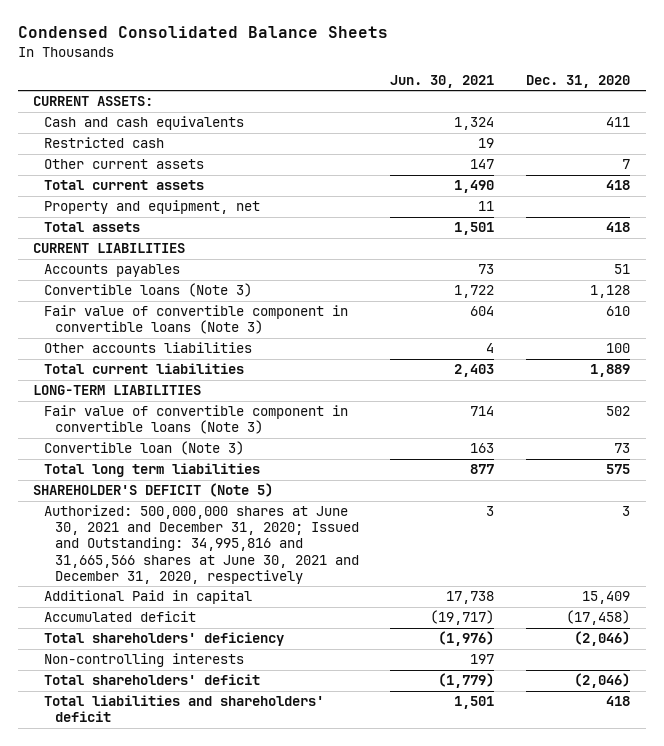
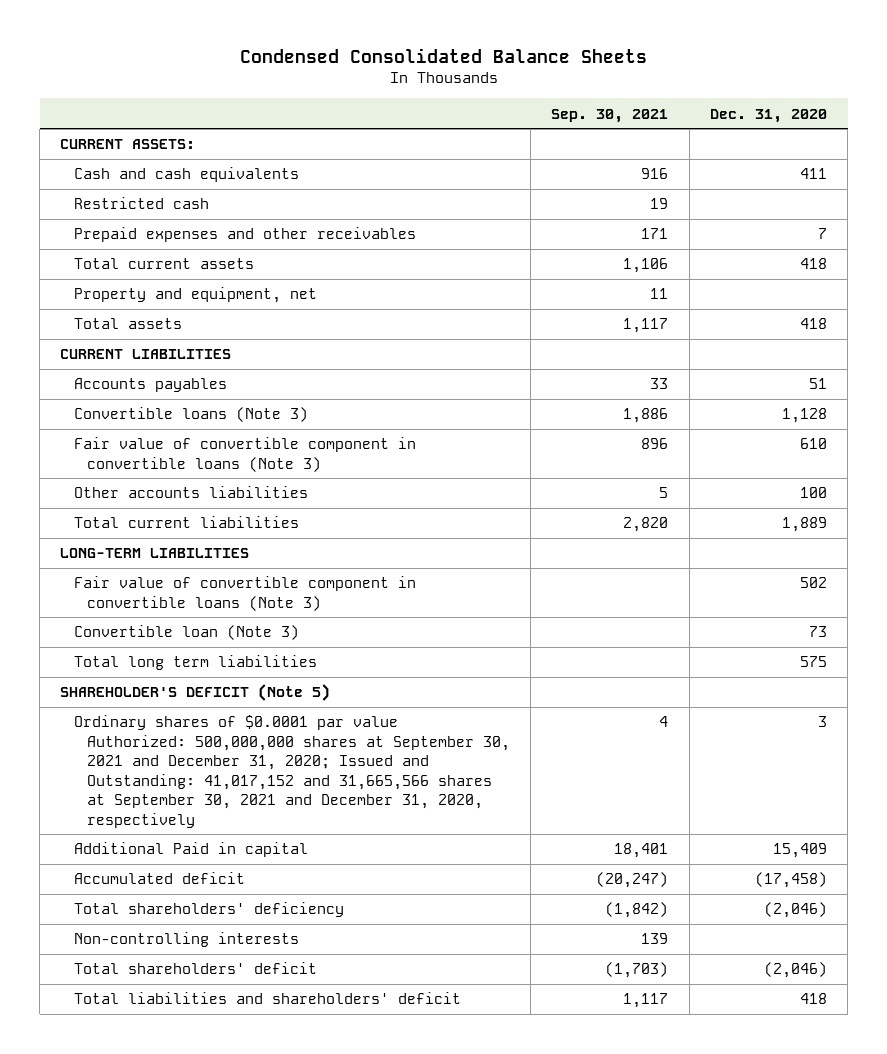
[390,75,495,89] Jun. 30, 2021 -> none
none -> [551,108,669,123] Sep. 30, 2021
[44,159,205,170] Other current assets -> [73,227,416,243] Prepaid expenses and other receivables
[44,505,359,584] Authorized: 500,000,000 shares at June 30, 2021 and December 31, 2020; Issued and Outstanding: 34,995,816 and 31,665,566 shares at June 30, 2021 and December 31, 2020, respectively -> [73,715,510,828] Ordinary shares of $0.0001 par value Authorized: 500,000,000 shares at September 30, 2021 and December 31, 2020; Issued and Outstanding: 41,017,152 and 31,665,566 shares at September 30, 2021 and December 31, 2020, respectively

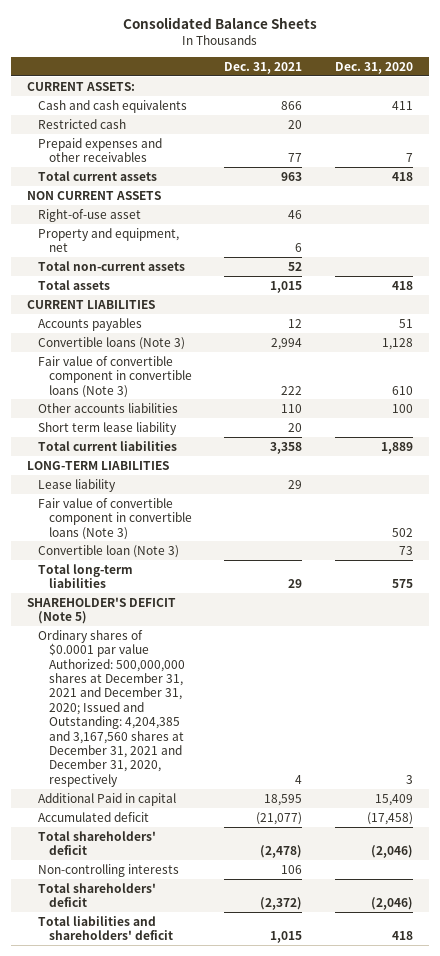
[239,47,647,63] Condensed Consolidated Balance Sheets -> [123,17,318,30] Consolidated Balance Sheets
[551,108,669,123] Sep. 30, 2021 -> none
none -> [224,62,303,75] Dec. 31, 2021
none -> [27,190,162,200] NON CURRENT ASSETS
none -> [37,208,141,222] Right-of-use asset
none -> [37,260,185,271] Total non-current assets
none -> [37,421,177,435] Short term lease liability
none -> [37,478,116,492] Lease liability
[73,655,317,671] Total long term liabilities -> [37,563,133,589] Total long-term liabilities
[73,715,510,828] Ordinary shares of $0.0001 par value Authorized: 500,000,000 shares at September 30, 2021 and December 31, 2020; Issued and Outstanding: 41,017,152 and 31,665,566 shares at September 30, 2021 and December 31, 2020, respectively -> [37,629,185,787] Ordinary shares of $0.0001 par value Authorized: 500,000,000 shares at December 31, 2021 and December 31, 2020; Issued and Outstanding: 4,204,385 and 3,167,560 shares at December 31, 2021 and December 31, 2020, respectively
[73,902,344,918] Total shareholders' deficiency -> [37,830,156,856] Total shareholders' deficit

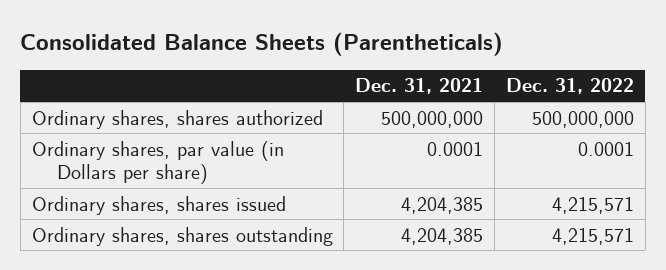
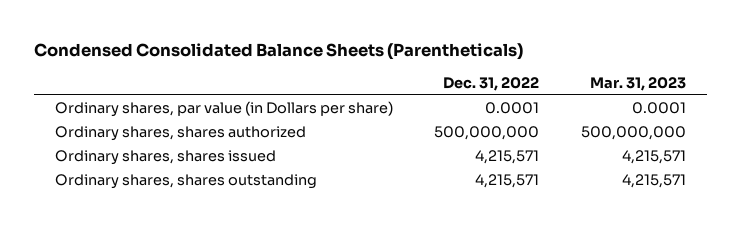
[20,32,504,57] Consolidated Balance Sheets (Parentheticals) -> [34,43,524,61] Condensed Consolidated Balance Sheets (Parentheticals)
[355,78,484,95] Dec. 31, 2021 -> none
none -> [589,77,686,92] Mar. 31, 2023
[31,109,323,129] Ordinary shares, shares authorized -> [54,126,306,142] Ordinary shares, shares authorized

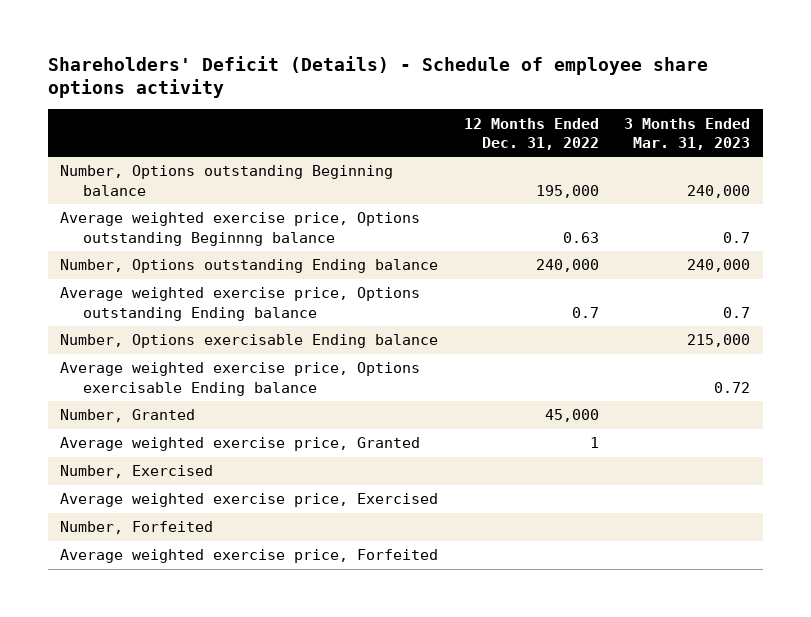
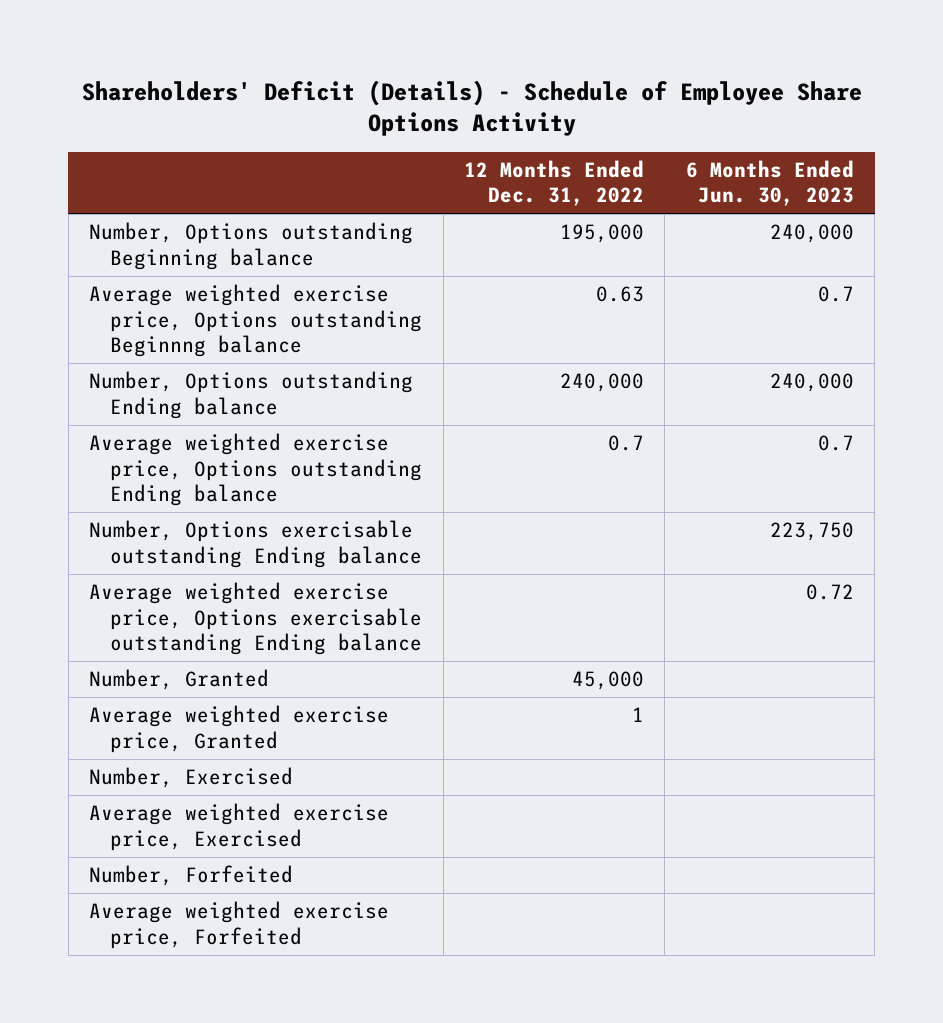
[47,55,708,99] Shareholders' Deficit (Details) - Schedule of employee share options activity -> [81,79,862,137] Shareholders' Deficit (Details) - Schedule of Employee Share Options Activity
[624,117,751,150] 3 Months Ended Mar. 31, 2023 -> none
none -> [685,159,854,207] 6 Months Ended Jun. 30, 2023
[60,334,439,349] Number, Options exercisable Ending balance -> [89,520,423,568] Number, Options exercisable outstanding Ending balance
[60,362,421,396] Average weighted exercise price, Options exercisable Ending balance -> [89,582,423,656] Average weighted exercise price, Options exercisable outstanding Ending balance

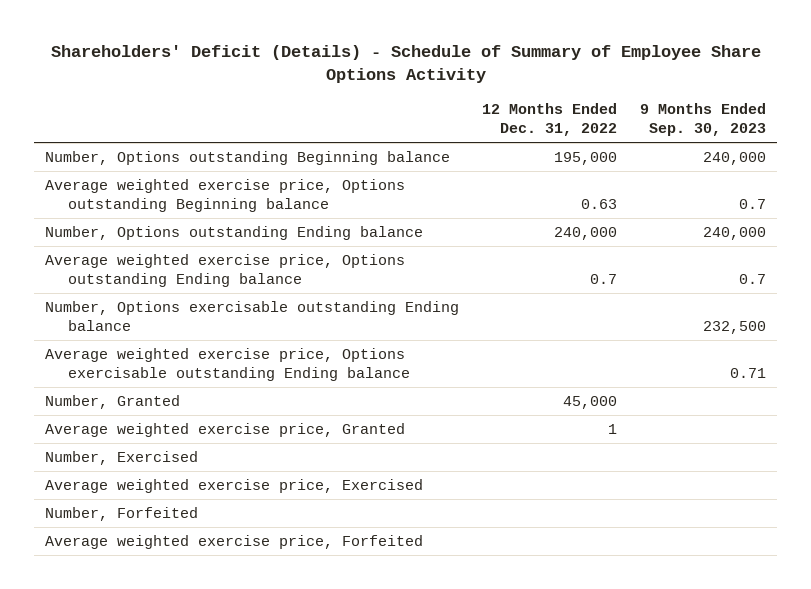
[81,79,862,137] Shareholders' Deficit (Details) - Schedule of Employee Share Options Activity -> [50,45,761,84] Shareholders' Deficit (Details) - Schedule of Summary of Employee Share Options Activity
[685,159,854,207] 6 Months Ended Jun. 30, 2023 -> none
none -> [640,103,767,137] 9 Months Ended Sep. 30, 2023
[89,284,423,358] Average weighted exercise price, Options outstanding Beginnng balance -> [45,178,406,213] Average weighted exercise price, Options outstanding Beginning balance

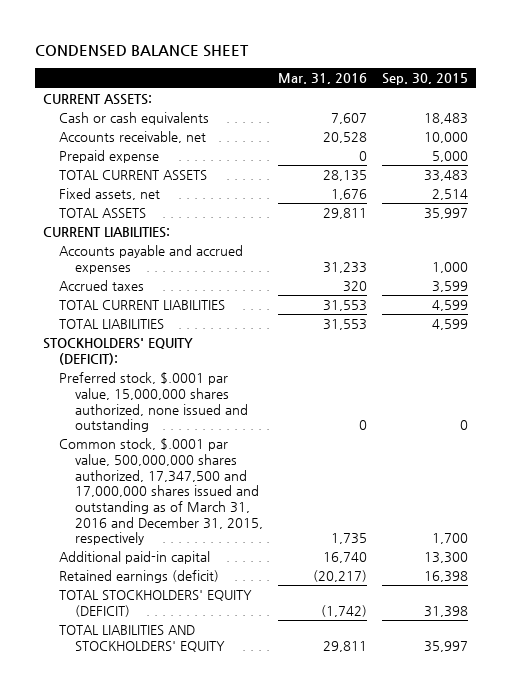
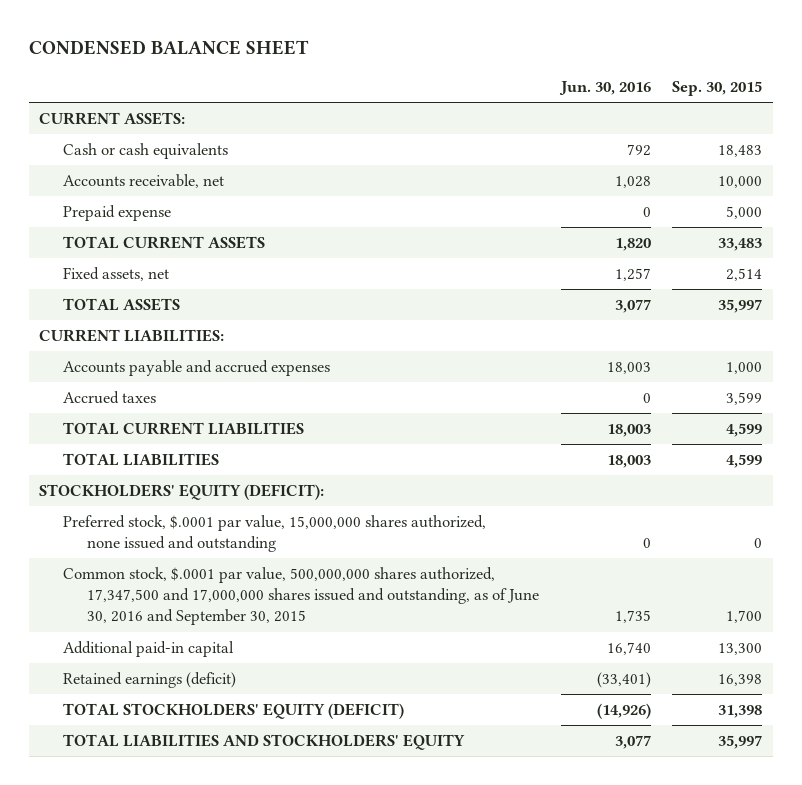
[278,73,368,85] Mar. 31, 2016 -> none
none -> [558,80,651,95] Jun. 30, 2016
[58,438,263,546] Common stock, $.0001 par value, 500,000,000 shares authorized, 17,347,500 and 17,000,000 shares issued and outstanding as of March 31, 2016 and December 31, 2015, respectively -> [63,566,540,626] Common stock, $.0001 par value, 500,000,000 shares authorized, 17,347,500 and 17,000,000 shares issued and outstanding, as of June 30, 2016 and September 30, 2015

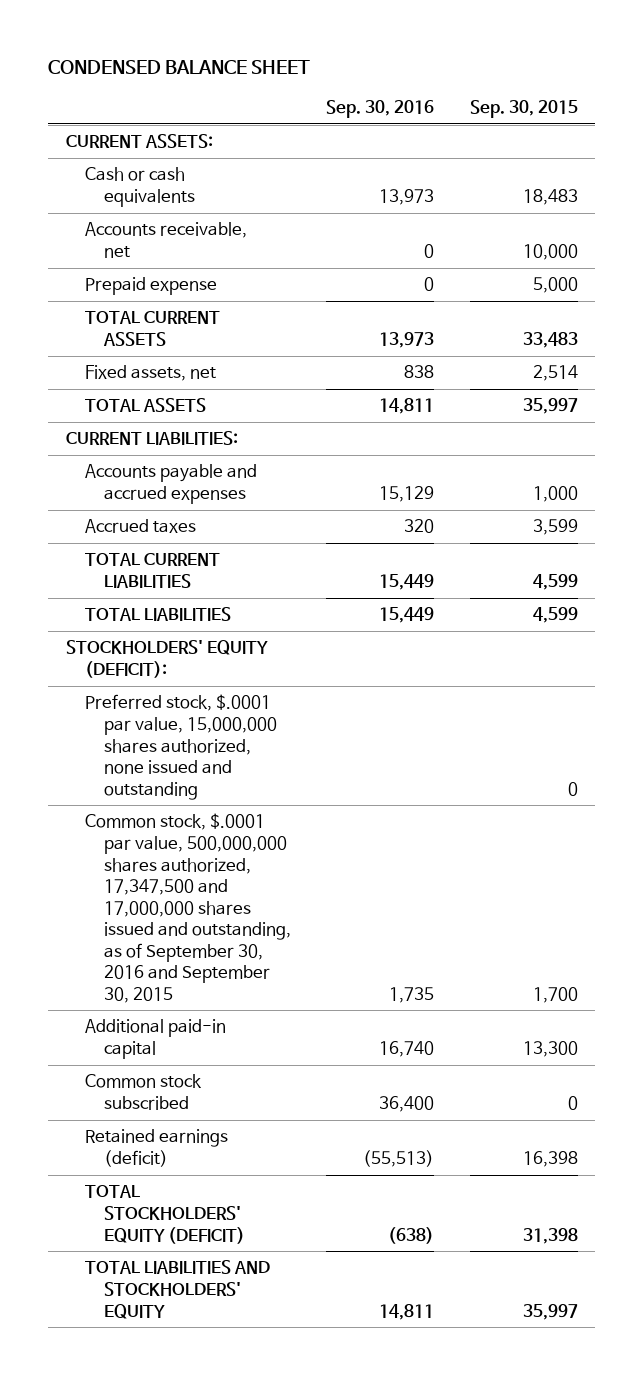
[558,80,651,95] Jun. 30, 2016 -> none
none -> [326,100,435,119] Sep. 30, 2016
[63,566,540,626] Common stock, $.0001 par value, 500,000,000 shares authorized, 17,347,500 and 17,000,000 shares issued and outstanding, as of June 30, 2016 and September 30, 2015 -> [84,813,291,1003] Common stock, $.0001 par value, 500,000,000 shares authorized, 17,347,500 and 17,000,000 shares issued and outstanding, as of September 30, 2016 and September 30, 2015
none -> [84,1074,202,1110] Common stock subscribed

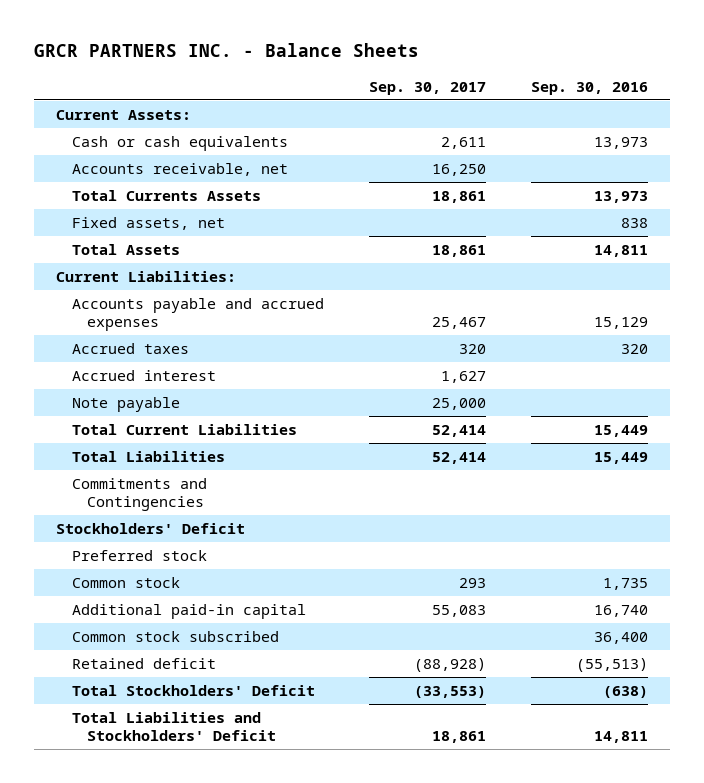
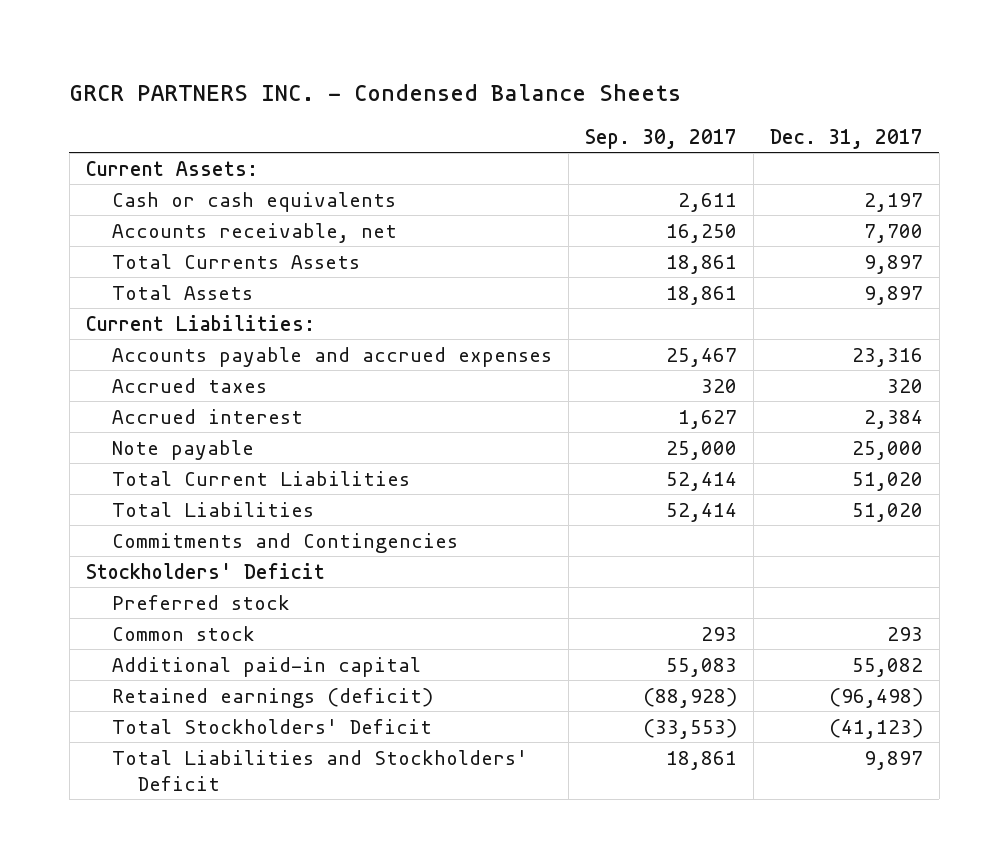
[33,43,419,58] GRCR PARTNERS INC. - Balance Sheets -> [69,83,682,101] GRCR PARTNERS INC. - Condensed Balance Sheets
[530,81,648,95] Sep. 30, 2016 -> none
none -> [769,128,923,149] Dec. 31, 2017
[71,217,225,231] Fixed assets, net -> none
[71,631,279,643] Common stock subscribed -> none
[71,658,216,670] Retained deficit -> [111,687,433,708] Retained earnings (deficit)

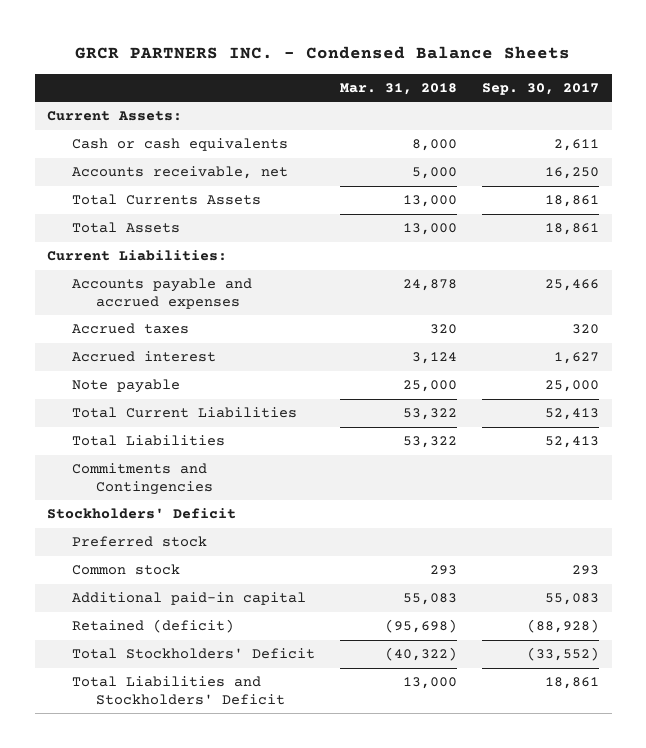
[769,128,923,149] Dec. 31, 2017 -> none
none -> [339,82,457,95] Mar. 31, 2018
[665,347,737,367] 25,467 -> [545,279,600,292] 25,466
[665,471,737,491] 52,414 -> [545,408,600,421] 52,413
[665,502,737,522] 52,414 -> [545,436,600,449] 52,413
[111,687,433,708] Retained earnings (deficit) -> [71,619,234,634] Retained (deficit)
[642,718,737,739] (33,553) -> [527,647,600,662] (33,552)

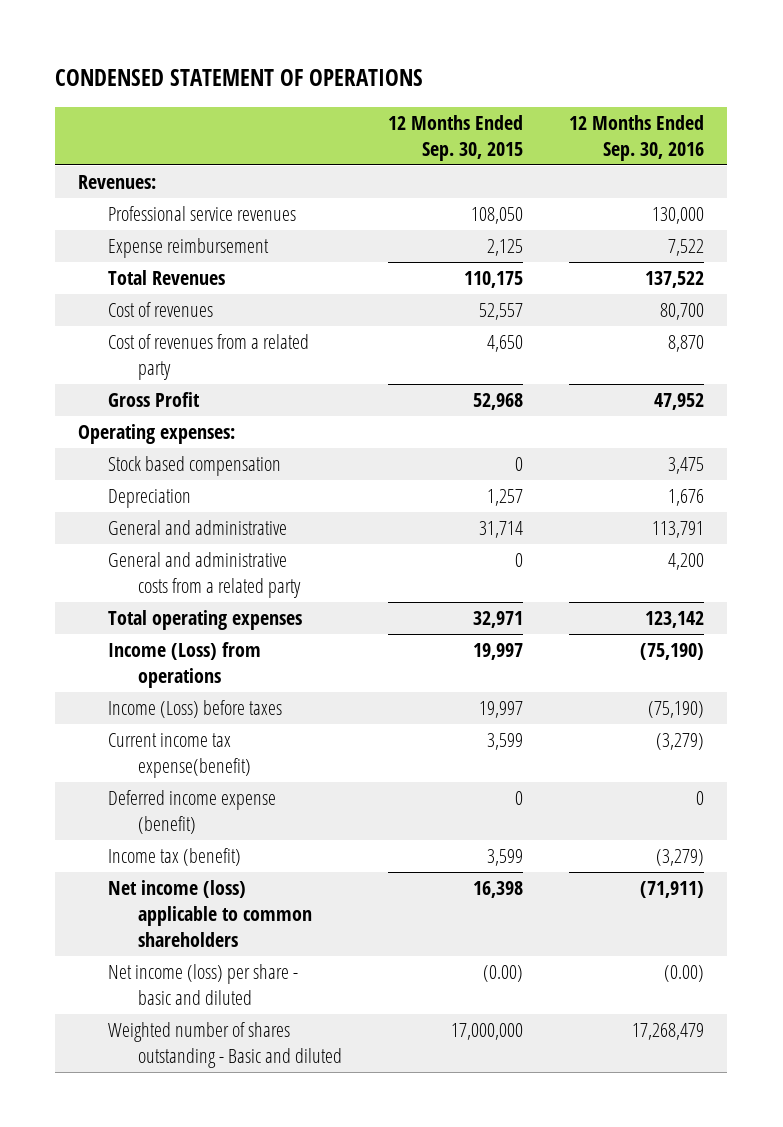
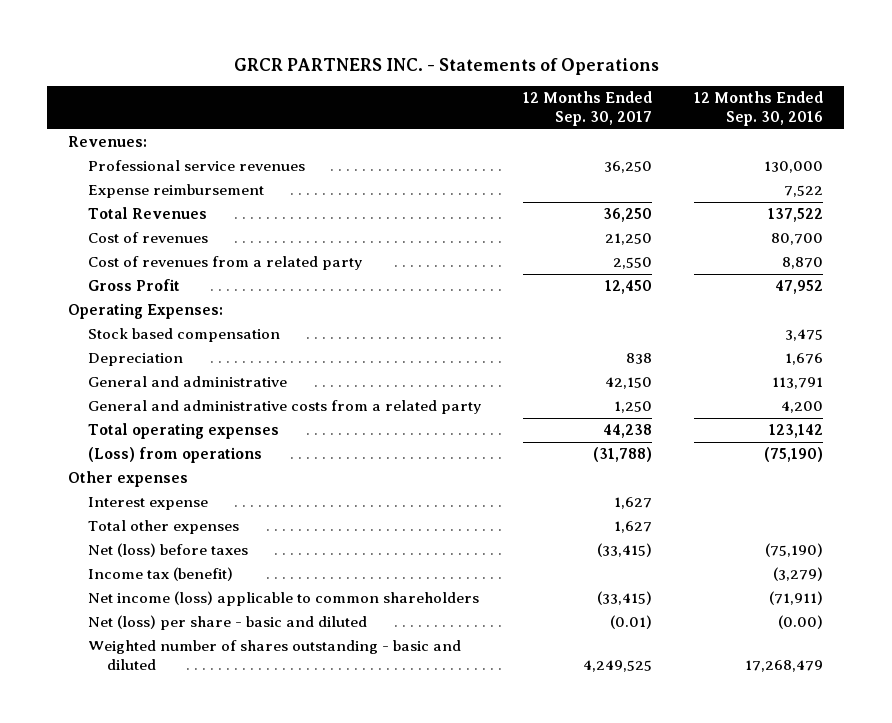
[55,69,424,87] CONDENSED STATEMENT OF OPERATIONS -> [233,58,659,76] GRCR PARTNERS INC. - Statements of Operations
[388,114,524,161] 12 Months Ended Sep. 30, 2015 -> none
none -> [522,91,652,127] 12 Months Ended Sep. 30, 2017
[78,424,236,445] Operating expenses: -> [68,303,224,320] Operating Expenses:
[108,733,251,779] Current income tax expense(benefit) -> none
[108,790,277,835] Deferred income expense (benefit) -> none
[108,642,262,689] Income (Loss) from operations -> [87,447,262,464] (Loss) from operations
none -> [68,471,189,488] Other expenses
none -> [87,497,208,511] Interest expense
none -> [87,520,239,535] Total other expenses
[108,700,283,719] Income (Loss) before taxes -> [87,543,248,558] Net (loss) before taxes
[108,964,299,1006] Net income (loss) per share - basic and diluted -> [87,615,367,631] Net (loss) per share - basic and diluted
[108,1022,342,1069] Weighted number of shares outstanding - Basic and diluted -> [87,640,461,670] Weighted number of shares outstanding - basic and diluted

